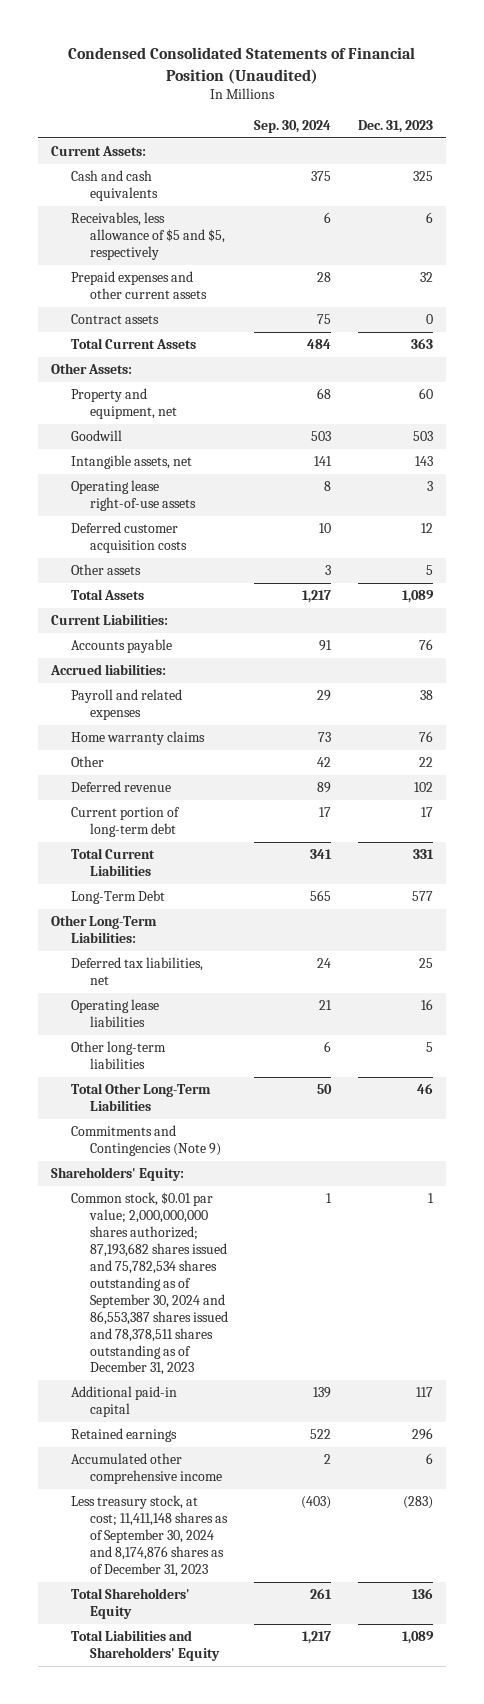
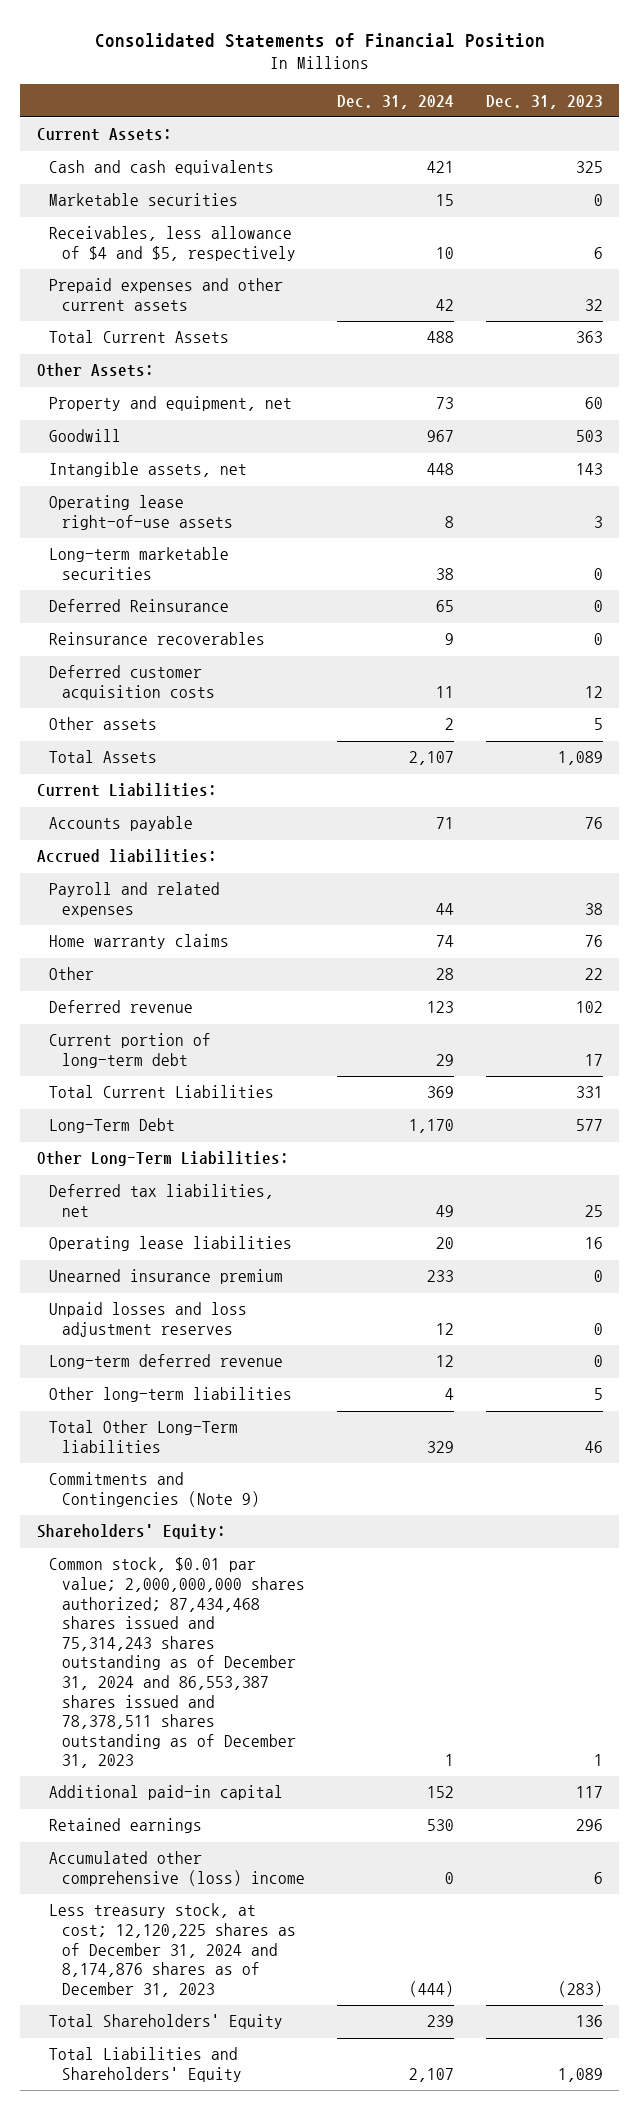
[67,47,415,84] Condensed Consolidated Statements of Financial Position (Unaudited) -> [94,32,545,48] Consolidated Statements of Financial Position
[254,119,332,133] Sep. 30, 2024 -> none
none -> [336,94,454,109] Dec. 31, 2024
none -> [49,193,239,207] Marketable securities
[70,212,225,260] Receivables, less allowance of $5 and $5, respectively -> [49,226,296,262] Receivables, less allowance of $4 and $5, respectively
[70,314,159,325] Contract assets -> none
none -> [49,547,230,581] Long-term marketable securities
none -> [49,599,230,613] Deferred Reinsurance
none -> [49,632,266,646] Reinsurance recoverables
none -> [49,1269,284,1285] Unearned insurance premium
none -> [49,1302,248,1338] Unpaid losses and loss adjustment reserves
none -> [49,1354,284,1370] Long-term deferred revenue
[70,1083,211,1112] Total Other Long-Term Liabilities -> [49,1420,239,1454] Total Other Long-Term liabilities
[70,1192,228,1376] Common stock, $0.01 par value; 2,000,000,000 shares authorized; 87,193,682 shares issued and 75,782,534 shares outstanding as of September 30, 2024 and 86,553,387 shares issued and 78,378,511 shares outstanding as of December 31, 2023 -> [49,1557,305,1769] Common stock, $0.01 par value; 2,000,000,000 shares authorized; 87,434,468 shares issued and 75,314,243 shares outstanding as of December 31, 2024 and 86,553,387 shares issued and 78,378,511 shares outstanding as of December 31, 2023
[70,1453,222,1485] Accumulated other comprehensive income -> [49,1851,305,1887] Accumulated other comprehensive (loss) income
[70,1495,228,1577] Less treasury stock, at cost; 11,411,148 shares as of September 30, 2024 and 8,174,876 shares as of December 31, 2023 -> [49,1903,296,1997] Less treasury stock, at cost; 12,120,225 shares as of December 31, 2024 and 8,174,876 shares as of December 31, 2023

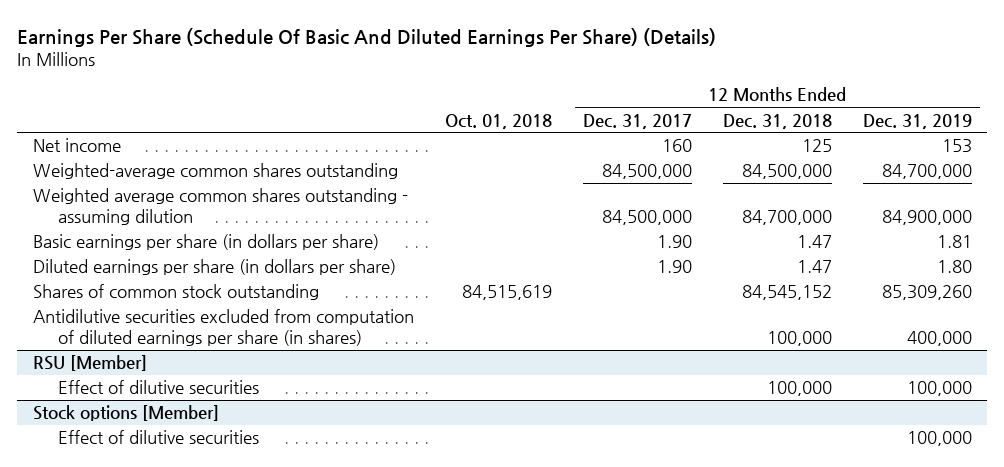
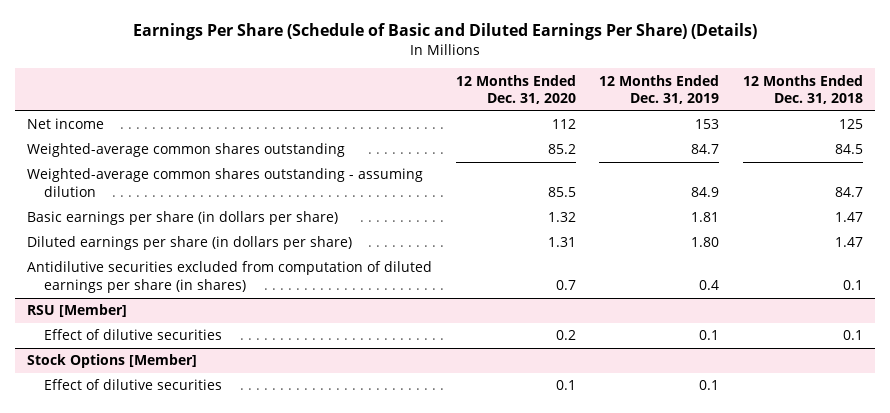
[16,27,716,47] Earnings Per Share (Schedule Of Basic And Diluted Earnings Per Share) (Details) -> [132,23,757,41] Earnings Per Share (Schedule of Basic and Diluted Earnings Per Share) (Details)
[444,113,552,129] Oct. 01, 2018 -> none
[582,113,692,129] Dec. 31, 2017 -> none
none -> [455,74,576,105] 12 Months Ended Dec. 31, 2020
[741,164,832,180] 84,500,000 -> [834,144,863,155] 84.5
[881,164,972,180] 84,700,000 -> [691,144,720,155] 84.7
[32,188,408,225] Weighted average common shares outstanding - assuming dilution -> [27,168,424,197] Weighted-average common shares outstanding - assuming dilution
[741,209,832,225] 84,700,000 -> [834,186,863,197] 84.7
[881,209,972,225] 84,900,000 -> [691,186,720,197] 84.9
[32,284,319,301] Shares of common stock outstanding -> none
[766,330,832,346] 100,000 -> [842,279,863,290] 0.1
[906,330,972,346] 400,000 -> [699,279,720,290] 0.4
[766,381,832,397] 100,000 -> [842,330,863,341] 0.1
[906,381,972,397] 100,000 -> [699,330,720,341] 0.1
[32,405,219,422] Stock options [Member] -> [27,354,198,369] Stock Options [Member]
[906,431,972,447] 100,000 -> [699,380,720,391] 0.1

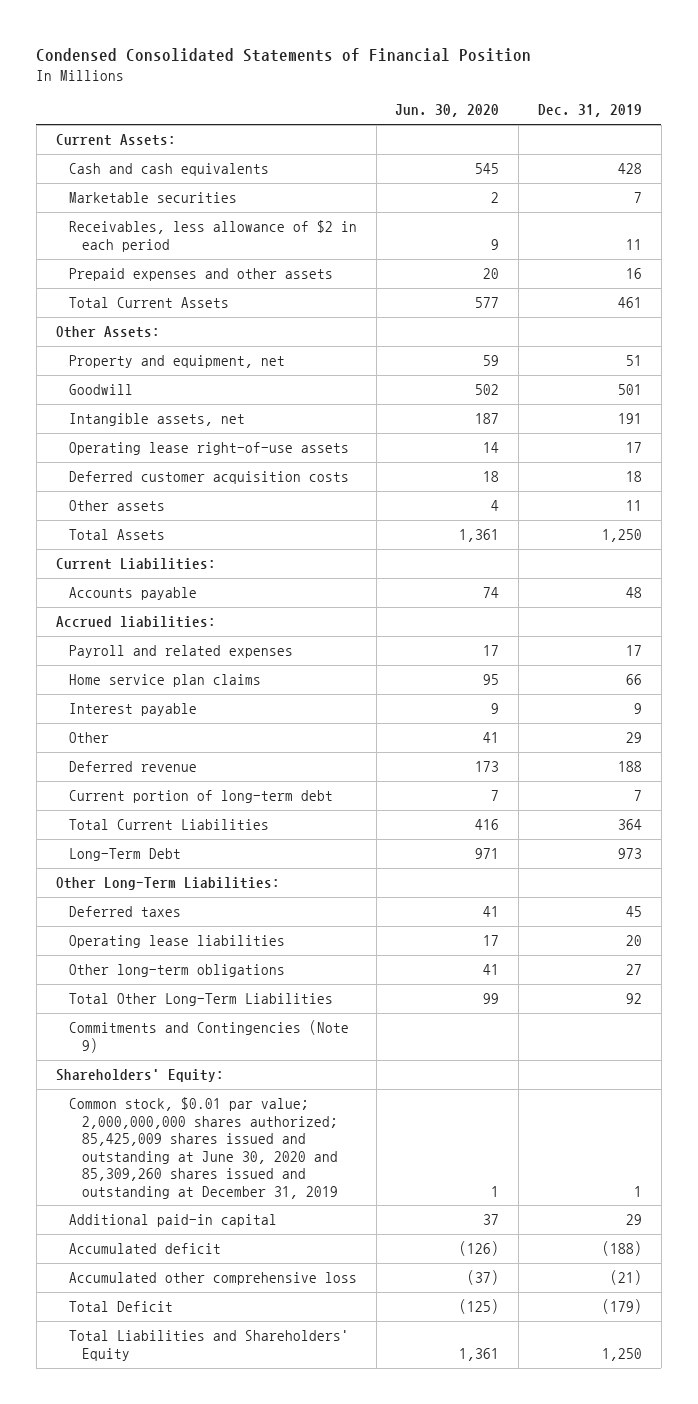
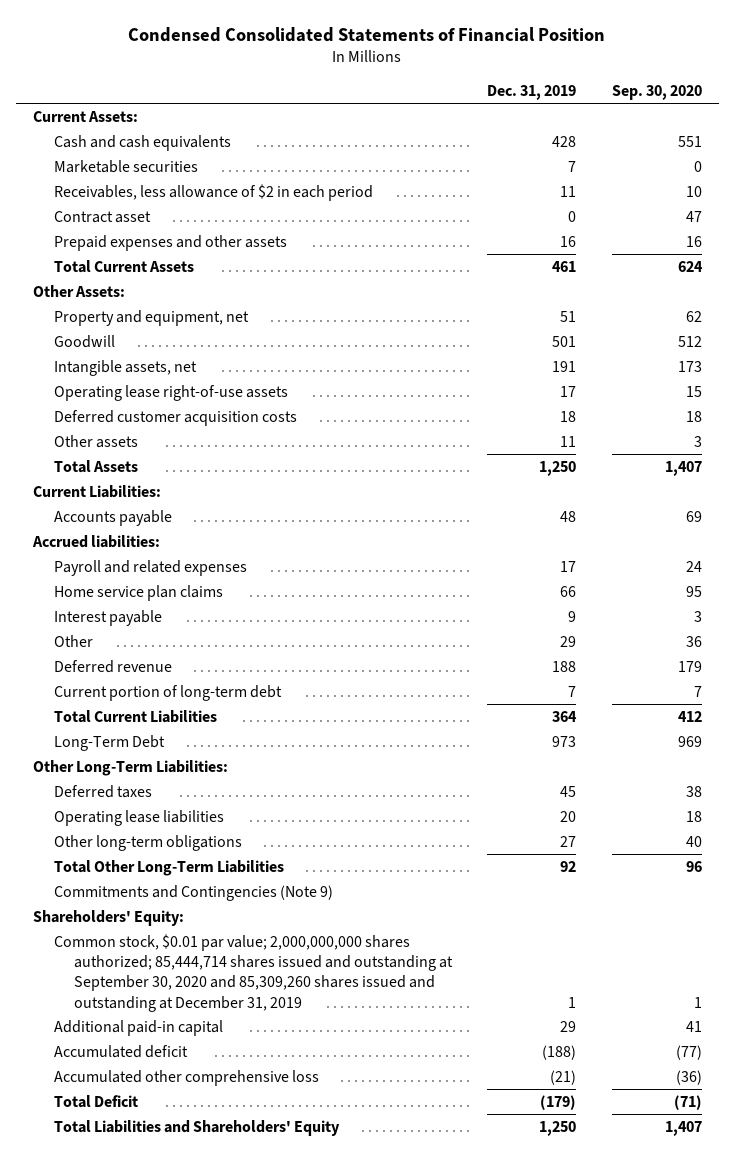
[395,104,500,118] Jun. 30, 2020 -> none
none -> [611,85,702,101] Sep. 30, 2020
none -> [53,210,151,223] Contract asset
[69,1097,339,1199] Common stock, $0.01 par value; 2,000,000,000 shares authorized; 85,425,009 shares issued and outstanding at June 30, 2020 and 85,309,260 shares issued and outstanding at December 31, 2019 -> [53,933,454,1012] Common stock, $0.01 par value; 2,000,000,000 shares authorized; 85,444,714 shares issued and outstanding at September 30, 2020 and 85,309,260 shares issued and outstanding at December 31, 2019

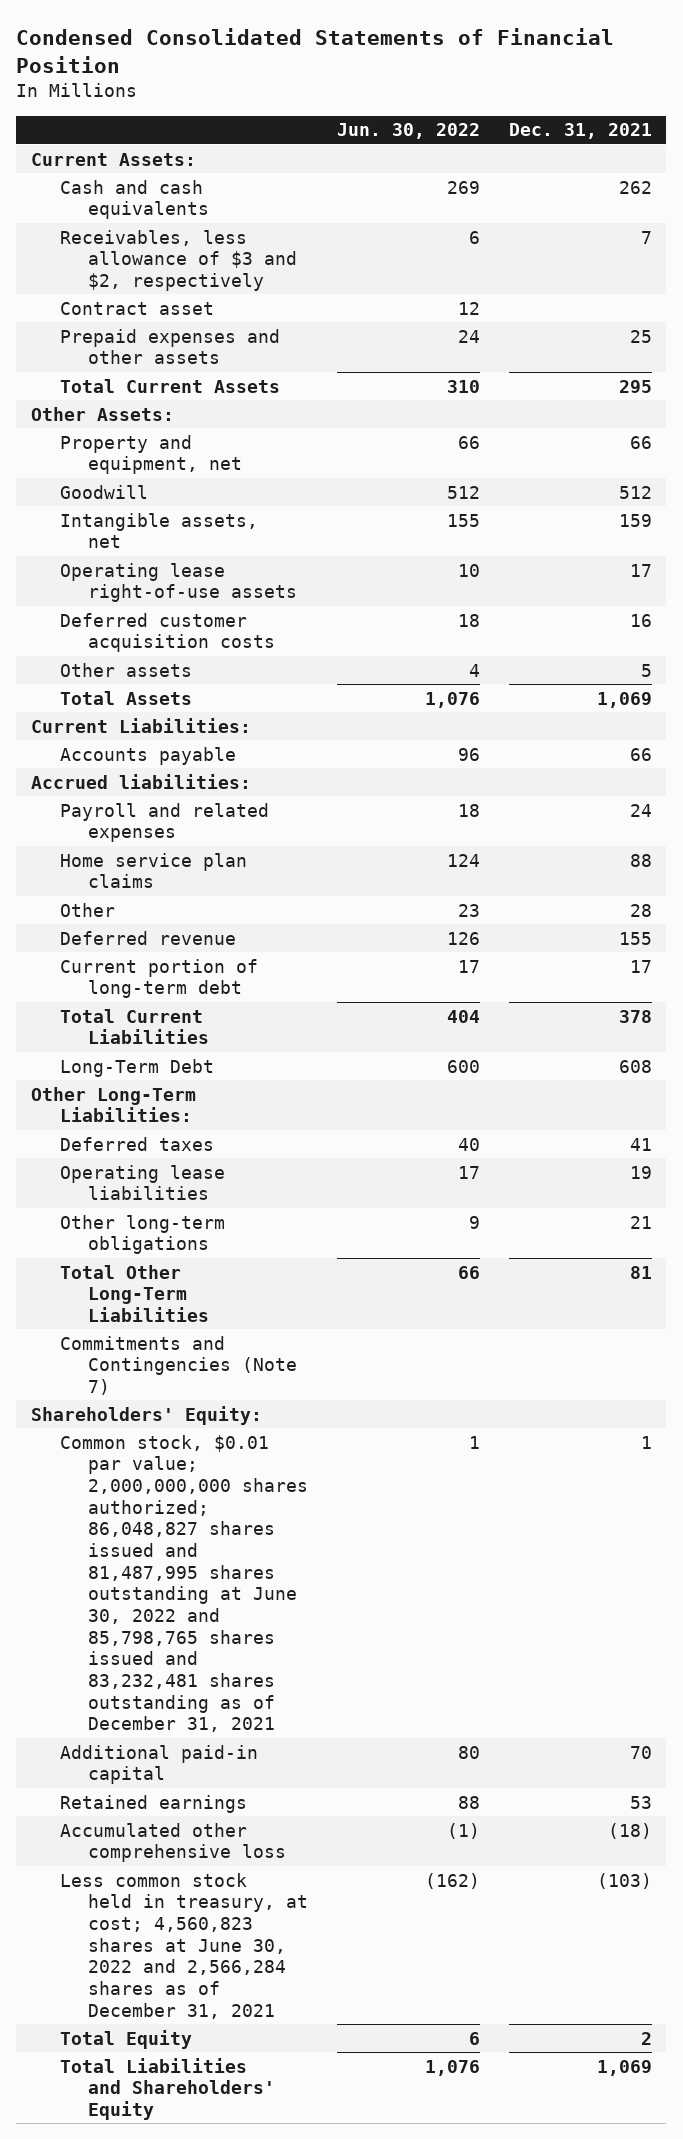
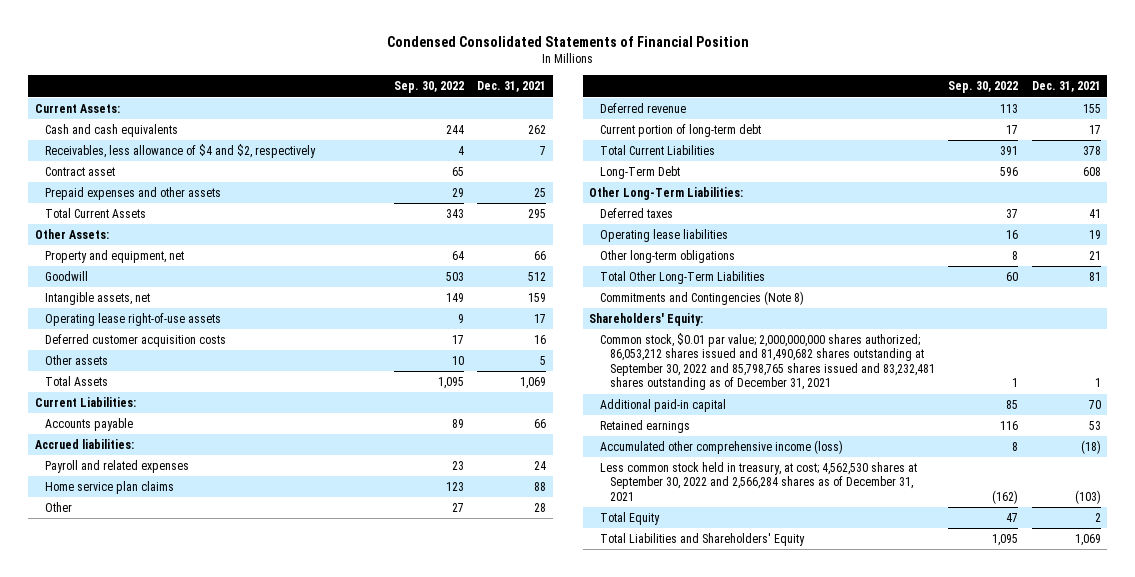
[337,123,481,140] Jun. 30, 2022 -> none
none -> [393,81,464,94] Sep. 30, 2022
[59,229,298,292] Receivables, less allowance of $3 and $2, respectively -> [44,143,316,158] Receivables, less allowance of $4 and $2, respectively
[59,1335,298,1396] Commitments and Contingencies (Note 7) -> [599,290,804,305] Commitments and Contingencies (Note 8)
[59,1434,309,1733] Common stock, $0.01 par value; 2,000,000,000 shares authorized; 86,048,827 shares issued and 81,487,995 shares outstanding at June 30, 2022 and 85,798,765 shares issued and 83,232,481 shares outstanding as of December 31, 2021 -> [599,332,935,391] Common stock, $0.01 par value; 2,000,000,000 shares authorized; 86,053,212 shares issued and 81,490,682 shares outstanding at September 30, 2022 and 85,798,765 shares issued and 83,232,481 shares outstanding as of December 31, 2021
[59,1822,287,1863] Accumulated other comprehensive loss -> [599,439,843,454] Accumulated other comprehensive income (loss)
[59,1872,309,2019] Less common stock held in treasury, at cost; 4,560,823 shares at June 30, 2022 and 2,566,284 shares as of December 31, 2021 -> [599,461,917,501] Less common stock held in treasury, at cost; 4,562,530 shares at September 30, 2022 and 2,566,284 shares as of December 31, 2021

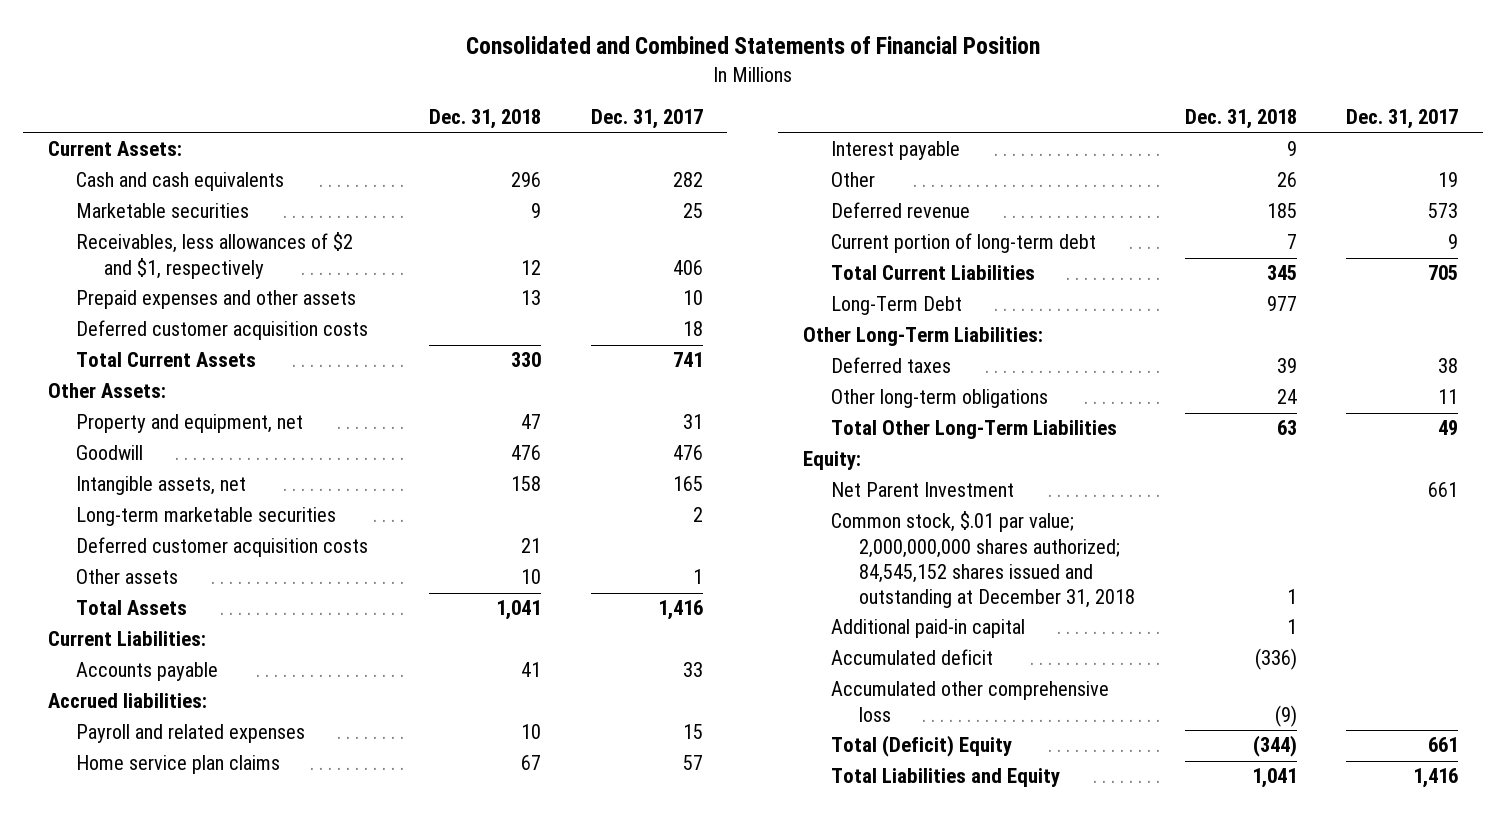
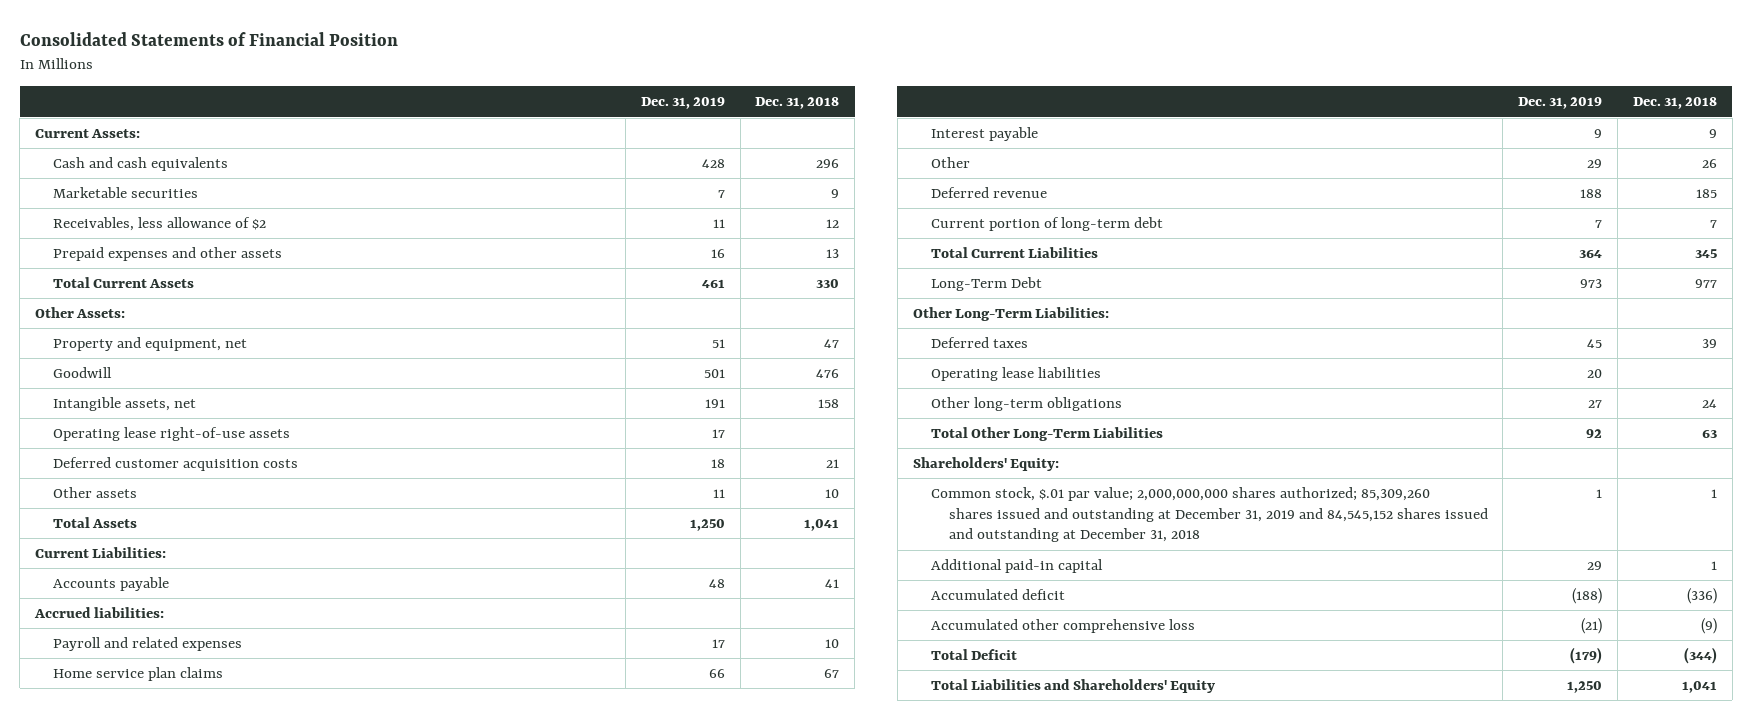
[465,36,1040,55] Consolidated and Combined Statements of Financial Position -> [19,32,398,47] Consolidated Statements of Financial Position
[590,109,703,130] Dec. 31, 2017 -> none
none -> [640,97,725,110] Dec. 31, 2019
[75,232,353,279] Receivables, less allowances of $2 and $1, respectively -> [53,217,267,232] Receivables, less allowance of $2
[75,320,368,341] Deferred customer acquisition costs -> none
[75,507,336,527] Long-term marketable securities -> none
none -> [53,427,291,442] Operating lease right-of-use assets
none -> [930,367,1101,382] Operating lease liabilities
[830,482,1014,498] Net Parent Investment -> none
[802,451,861,471] Equity: -> [912,457,1059,472] Shareholders' Equity:
[830,511,1135,609] Common stock, $.01 par value; 2,000,000,000 shares authorized; 84,545,152 shares issued and outstanding at December 31, 2018 -> [930,487,1488,543] Common stock, $.01 par value; 2,000,000,000 shares authorized; 85,309,260 shares issued and outstanding at December 31, 2019 and 84,545,152 shares issued and outstanding at December 31, 2018
[830,735,1012,758] Total (Deficit) Equity -> [930,649,1017,661] Total Deficit
[830,768,1060,788] Total Liabilities and Equity -> [930,679,1215,694] Total Liabilities and Shareholders' Equity

